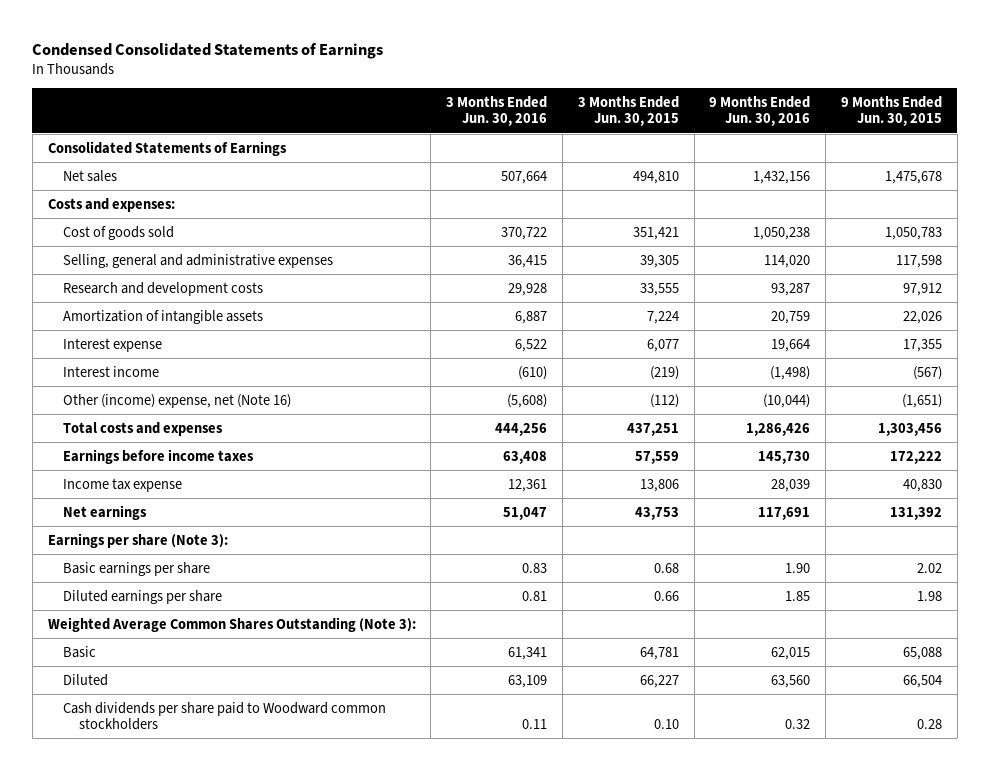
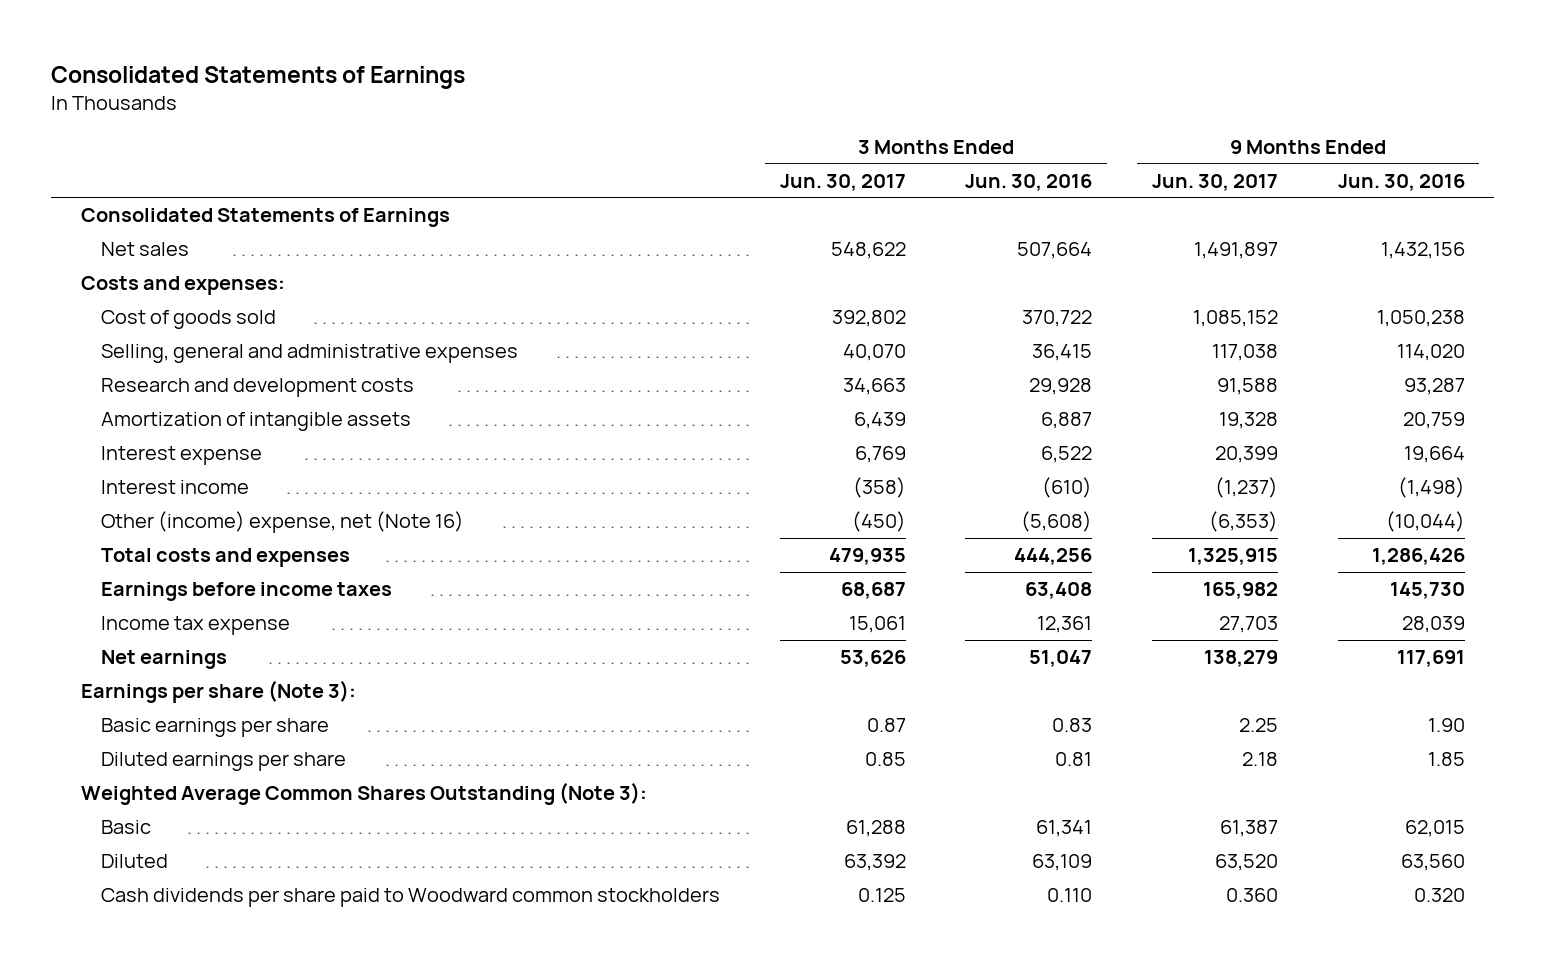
[32,42,384,59] Condensed Consolidated Statements of Earnings -> [51,65,466,89] Consolidated Statements of Earnings
[577,95,679,127] 3 Months Ended Jun. 30, 2015 -> none
[841,95,943,127] 9 Months Ended Jun. 30, 2015 -> none
none -> [779,173,906,191] Jun. 30, 2017
none -> [1151,173,1278,191] Jun. 30, 2017
[522,719,548,730] 0.11 -> [1047,888,1093,903] 0.110
[785,719,811,730] 0.32 -> [1413,888,1465,903] 0.320

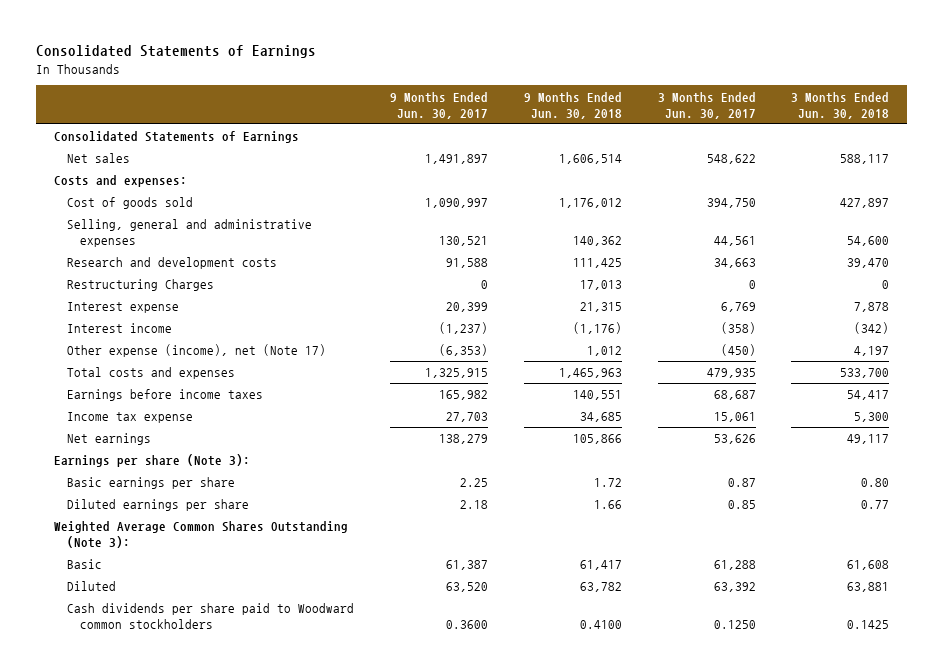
[965,173,1093,191] Jun. 30, 2016 -> none
[1337,173,1465,191] Jun. 30, 2016 -> none
none -> [523,91,622,119] 9 Months Ended Jun. 30, 2018
none -> [791,91,890,119] 3 Months Ended Jun. 30, 2018
[831,310,906,328] 392,802 -> [706,198,756,209] 394,750
[1192,310,1278,328] 1,085,152 -> [424,198,488,209] 1,090,997
[842,344,906,362] 40,070 -> [713,236,756,247] 44,561
[1211,344,1278,362] 117,038 -> [438,236,488,247] 130,521
[101,412,412,432] Amortization of intangible assets -> none
none -> [66,279,214,292] Restructuring Charges
[101,511,465,534] Other (income) expense, net (Note 16) -> [66,344,326,358] Other expense (income), net (Note 17)
[857,888,906,903] 0.125 -> [713,620,756,630] 0.1250
[1225,888,1278,903] 0.360 -> [445,620,488,630] 0.3600

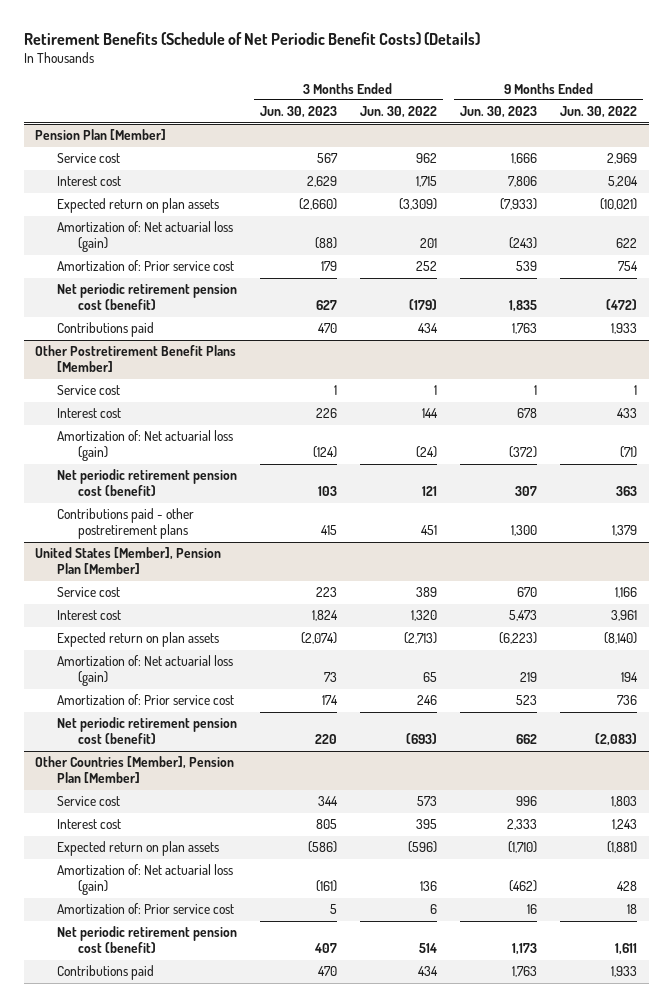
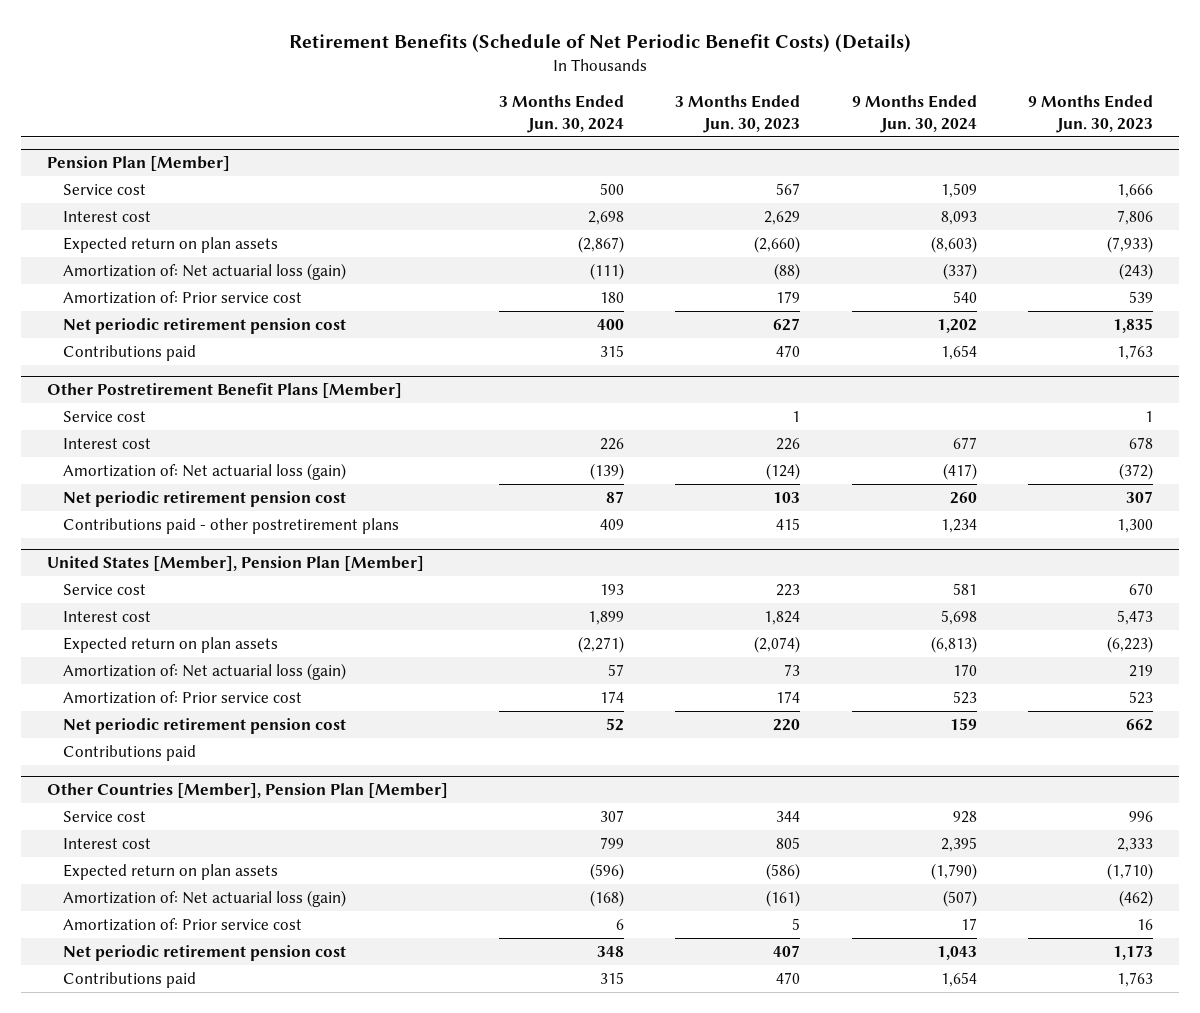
[359,106,437,119] Jun. 30, 2022 -> none
[560,106,638,119] Jun. 30, 2022 -> none
none -> [499,94,625,134] 3 Months Ended Jun. 30, 2024
none -> [851,94,977,134] 9 Months Ended Jun. 30, 2024
[56,283,237,311] Net periodic retirement pension cost (benefit) -> [63,317,347,334] Net periodic retirement pension cost
[56,469,237,497] Net periodic retirement pension cost (benefit) -> [63,490,347,507] Net periodic retirement pension cost
[56,717,237,745] Net periodic retirement pension cost (benefit) -> [63,717,347,734] Net periodic retirement pension cost
none -> [63,744,197,761] Contributions paid
[56,926,237,954] Net periodic retirement pension cost (benefit) -> [63,944,347,961] Net periodic retirement pension cost

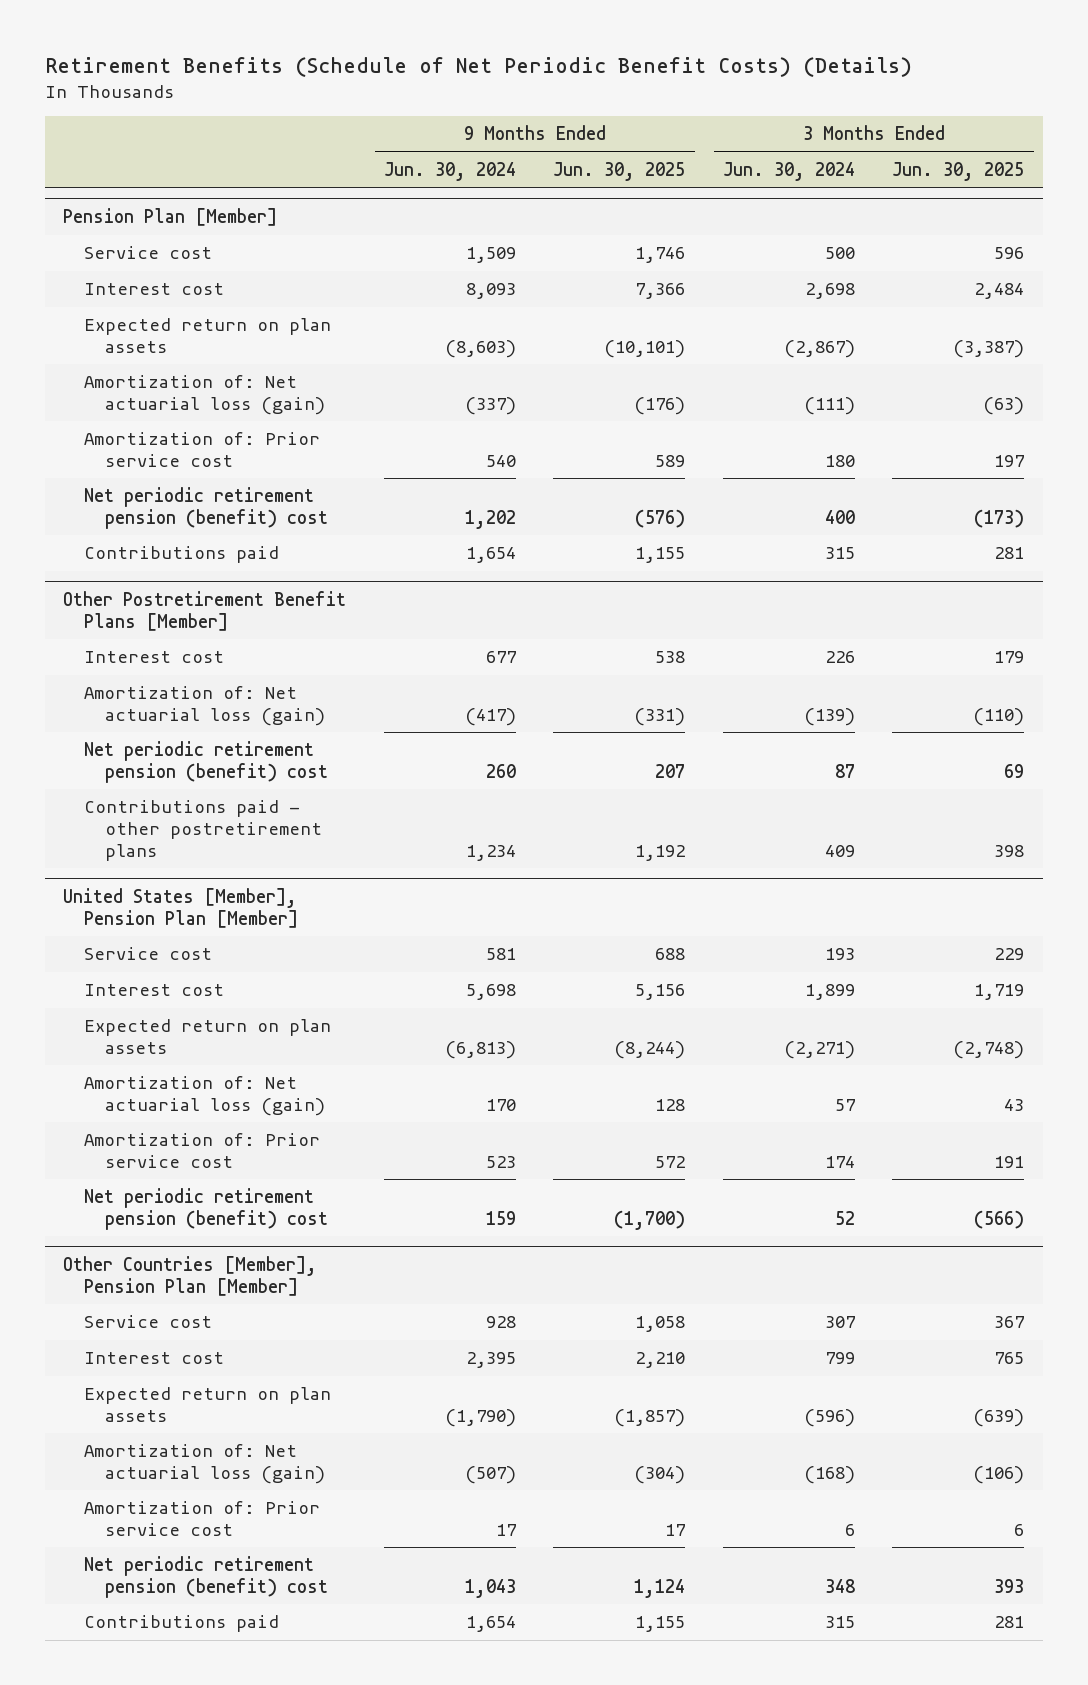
[675,94,801,134] 3 Months Ended Jun. 30, 2023 -> none
[1028,94,1154,134] 9 Months Ended Jun. 30, 2023 -> none
none -> [553,161,686,181] Jun. 30, 2025
none -> [892,161,1025,181] Jun. 30, 2025
[63,317,347,334] Net periodic retirement pension cost -> [84,487,329,529] Net periodic retirement pension (benefit) cost
[63,410,147,422] Service cost -> none
[63,490,347,507] Net periodic retirement pension cost -> [84,741,329,783] Net periodic retirement pension (benefit) cost
[63,744,197,761] Contributions paid -> none
[63,717,347,734] Net periodic retirement pension cost -> [84,1188,329,1230] Net periodic retirement pension (benefit) cost
[63,944,347,961] Net periodic retirement pension cost -> [84,1556,329,1598] Net periodic retirement pension (benefit) cost

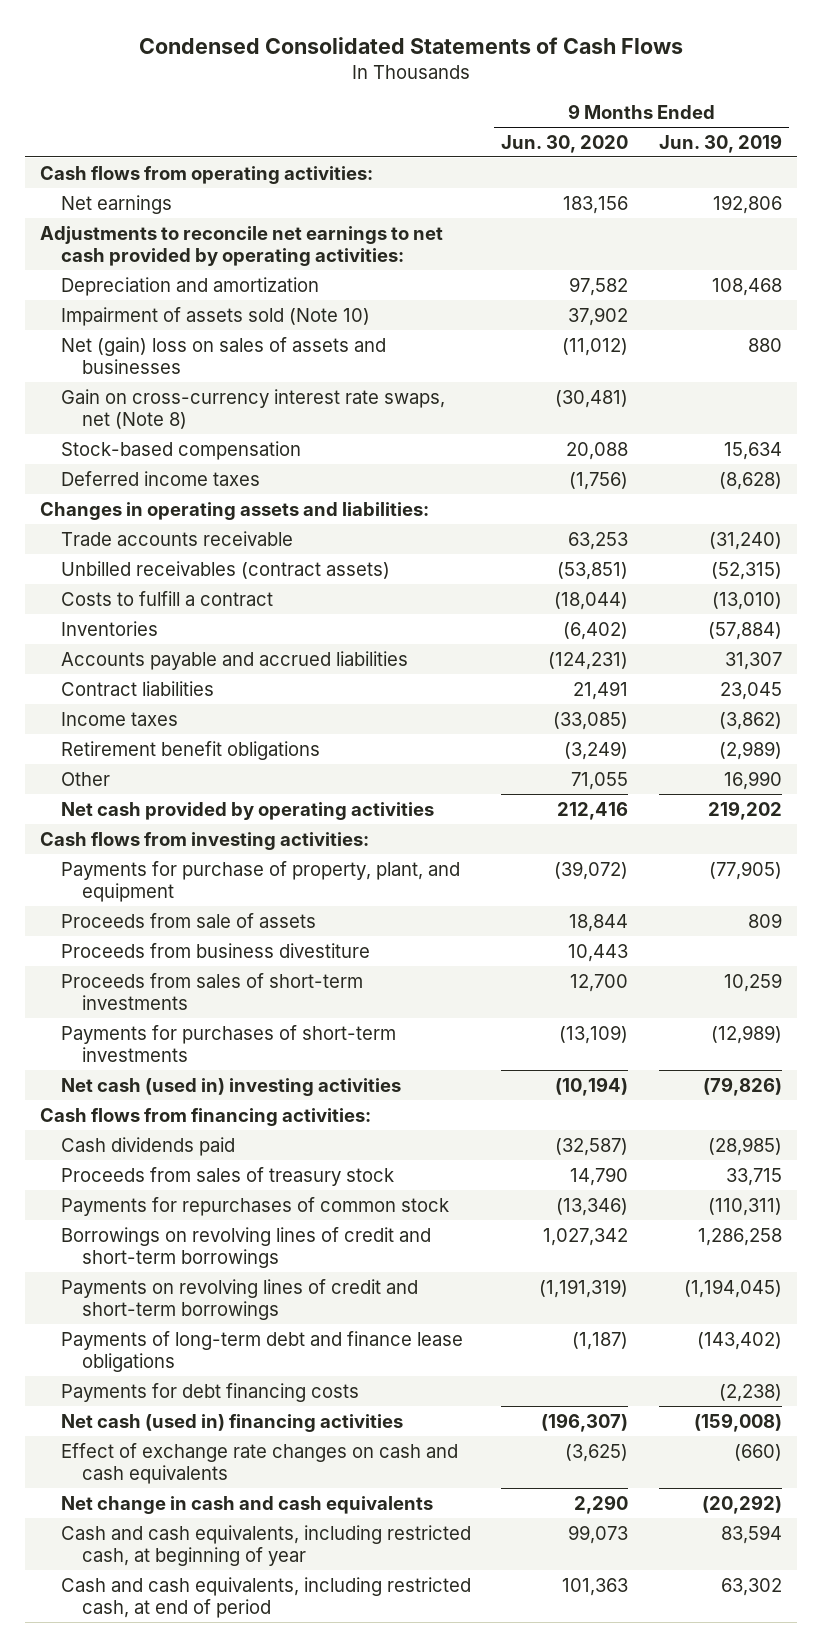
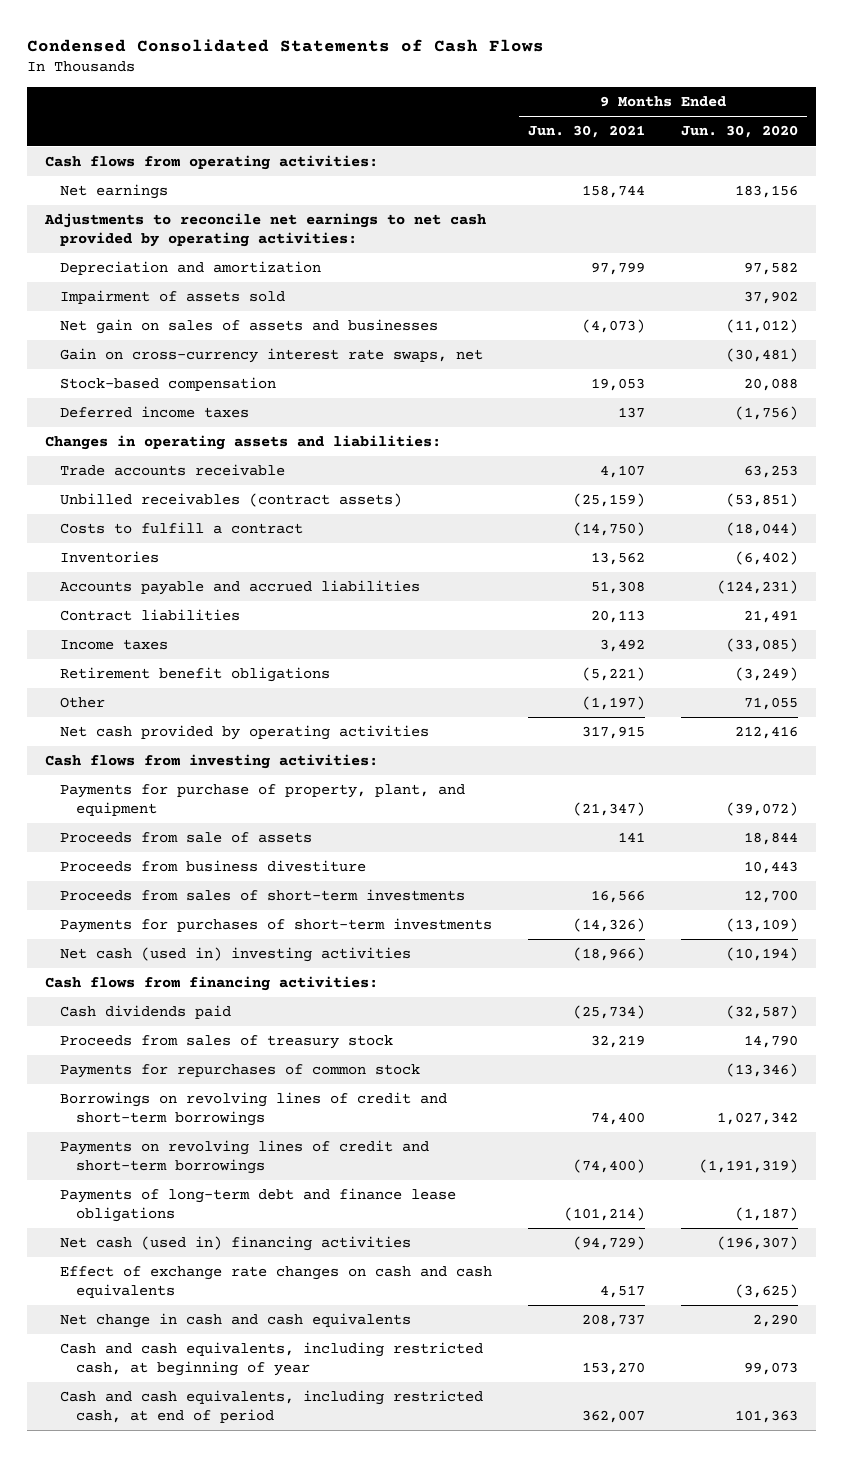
[658,133,782,153] Jun. 30, 2019 -> none
none -> [527,125,645,139] Jun. 30, 2021
[61,306,371,326] Impairment of assets sold (Note 10) -> [60,290,286,305] Impairment of assets sold
[61,336,387,375] Net (gain) loss on sales of assets and businesses -> [60,319,439,335] Net gain on sales of assets and businesses
[61,388,446,430] Gain on cross-currency interest rate swaps, net (Note 8) -> [60,348,484,364] Gain on cross-currency interest rate swaps, net
[61,1382,360,1402] Payments for debt financing costs -> none

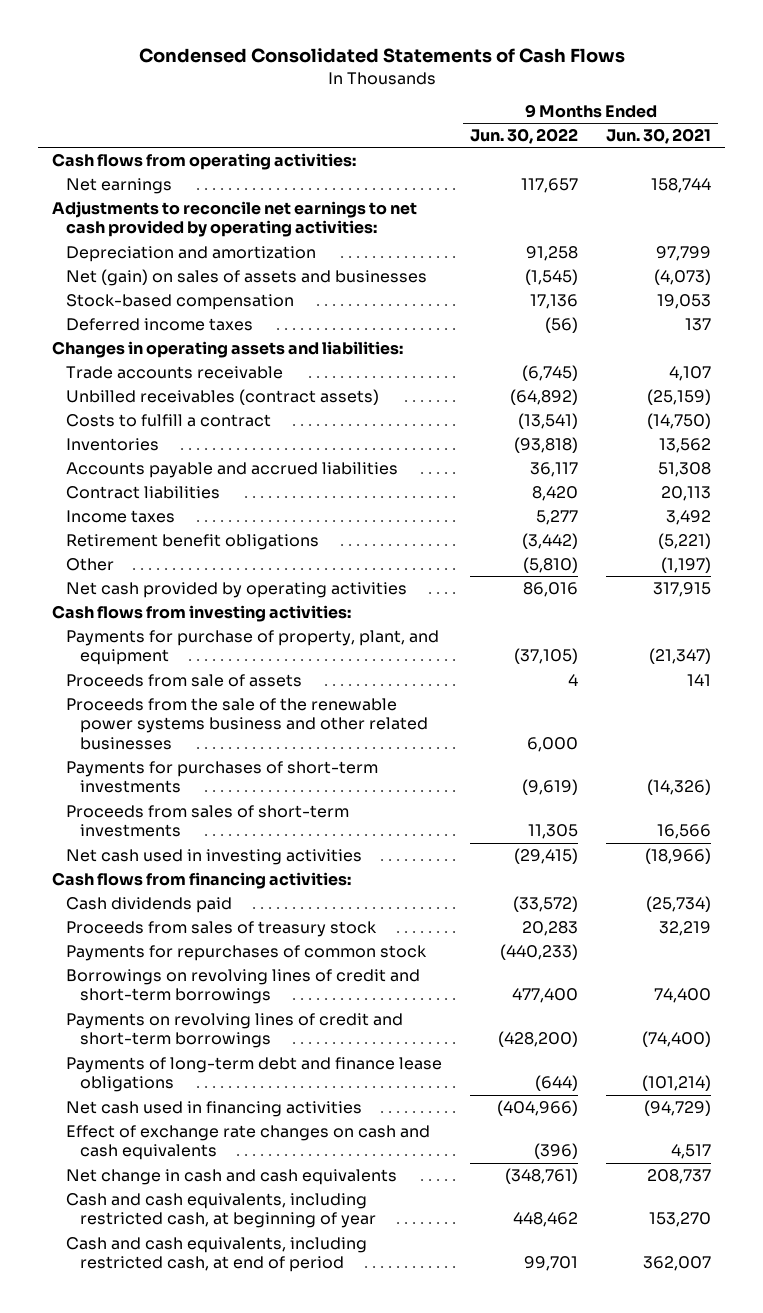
[680,125,798,139] Jun. 30, 2020 -> none
none -> [470,127,579,144] Jun. 30, 2022
[60,290,286,305] Impairment of assets sold -> none
[60,348,484,364] Gain on cross-currency interest rate swaps, net -> none
[60,319,439,335] Net gain on sales of assets and businesses -> [65,268,427,286] Net (gain) on sales of assets and businesses
[60,860,367,873] Proceeds from business divestiture -> none
none -> [65,697,428,751] Proceeds from the sale of the renewable power systems business and other related businesses
[60,889,466,902] Proceeds from sales of short-term investments -> [65,804,349,838] Proceeds from sales of short-term investments
[60,947,412,963] Net cash (used in) investing activities -> [65,848,362,865] Net cash used in investing activities
[60,1236,412,1252] Net cash (used in) financing activities -> [65,1100,362,1117] Net cash used in financing activities

